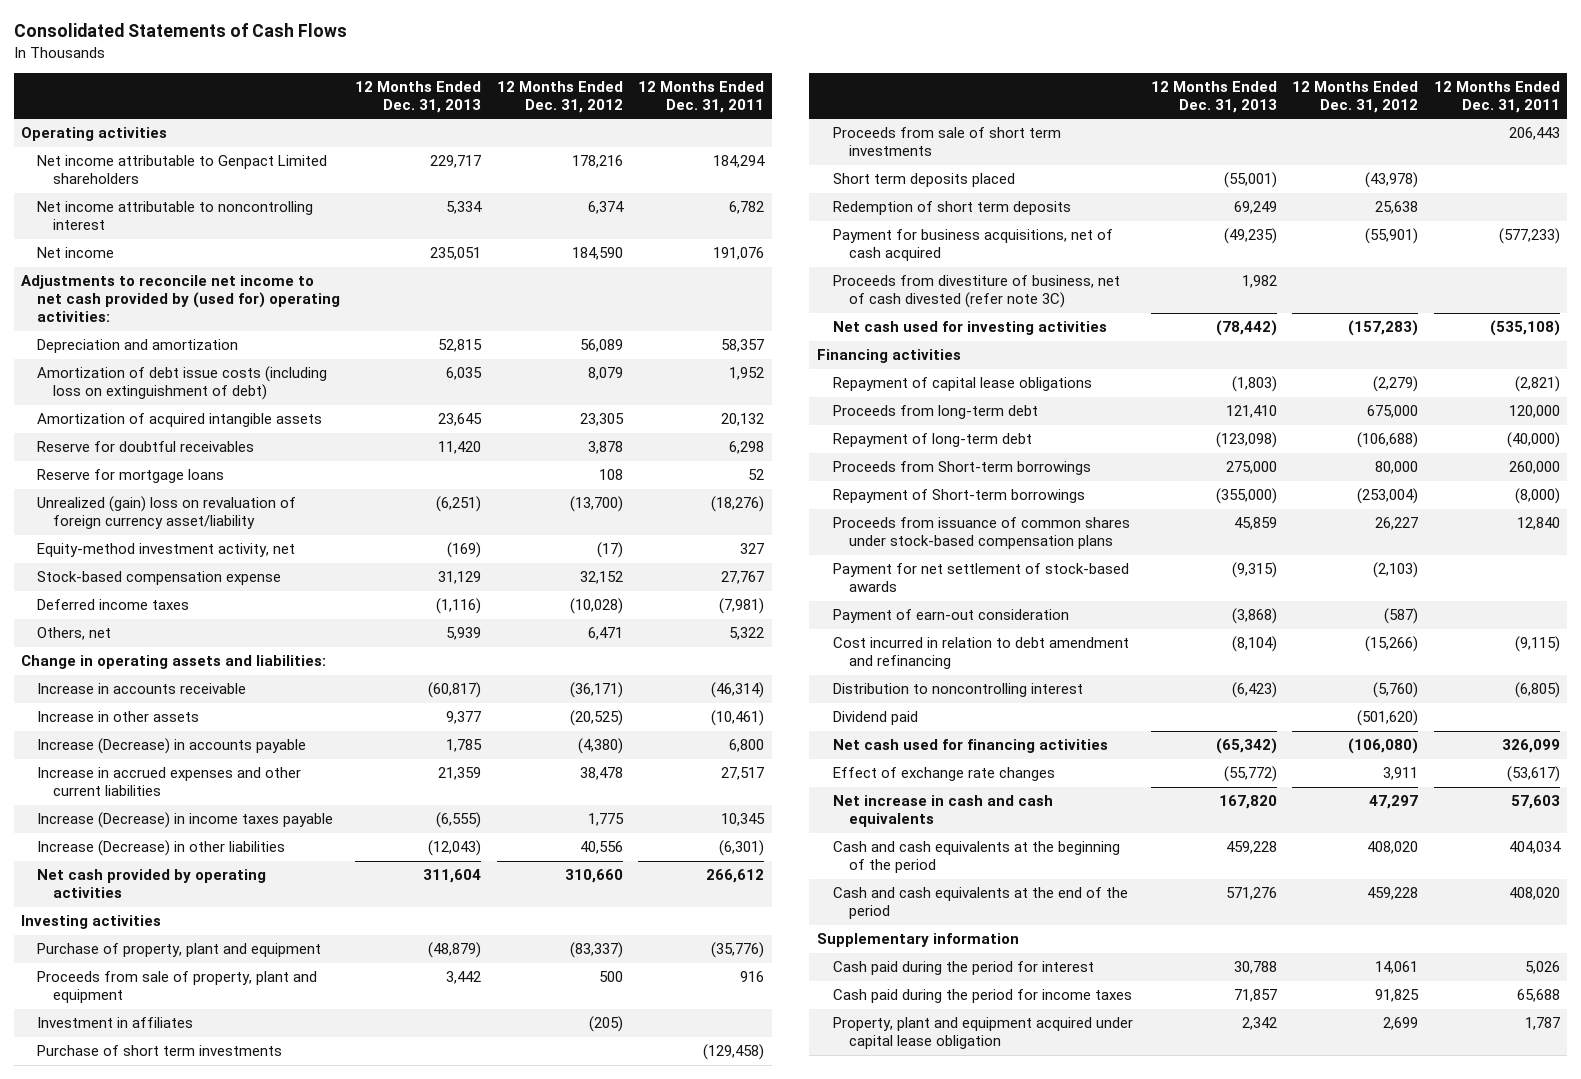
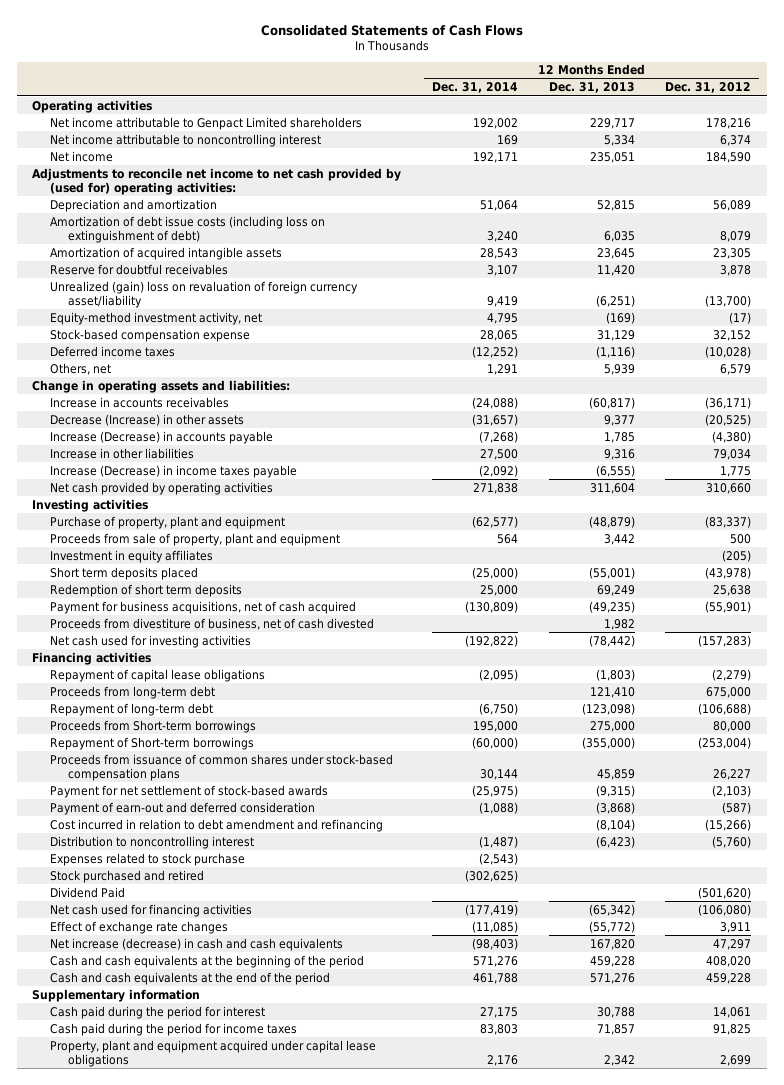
[637,81,764,113] 12 Months Ended Dec. 31, 2011 -> none
none -> [431,82,518,94] Dec. 31, 2014
[37,469,225,484] Reserve for mortgage loans -> none
[587,627,623,641] 6,471 -> [720,363,752,375] 6,579
[37,683,247,695] Increase in accounts receivable -> [50,396,230,408] Increase in accounts receivables
[37,711,200,723] Increase in other assets -> [50,413,245,426] Decrease (Increase) in other assets
[37,767,302,797] Increase in accrued expenses and other current liabilities -> [50,447,195,459] Increase in other liabilities
[438,767,482,781] 21,359 -> [603,448,635,460] 9,316
[579,767,623,781] 38,478 -> [713,448,752,460] 79,034
[37,840,286,857] Increase (Decrease) in other liabilities -> none
[37,1045,283,1057] Purchase of short term investments -> none
[832,127,1061,157] Proceeds from sale of short term investments -> none
[37,1017,194,1029] Investment in affiliates -> [50,549,214,563] Investment in equity affiliates
[832,275,1120,309] Proceeds from divestiture of business, net of cash divested (refer note 3C) -> [50,617,375,630] Proceeds from divestiture of business, net of cash divested
[832,609,1069,624] Payment of earn-out consideration -> [50,801,316,815] Payment of earn-out and deferred consideration
none -> [50,852,246,866] Expenses related to stock purchase
none -> [50,869,205,883] Stock purchased and retired
[832,711,918,726] Dividend paid -> [50,886,126,898] Dividend Paid
[832,795,1053,828] Net increase in cash and cash equivalents -> [50,937,344,951] Net increase (decrease) in cash and cash equivalents
[832,1017,1133,1050] Property, plant and equipment acquired under capital lease obligation -> [50,1039,377,1067] Property, plant and equipment acquired under capital lease obligations

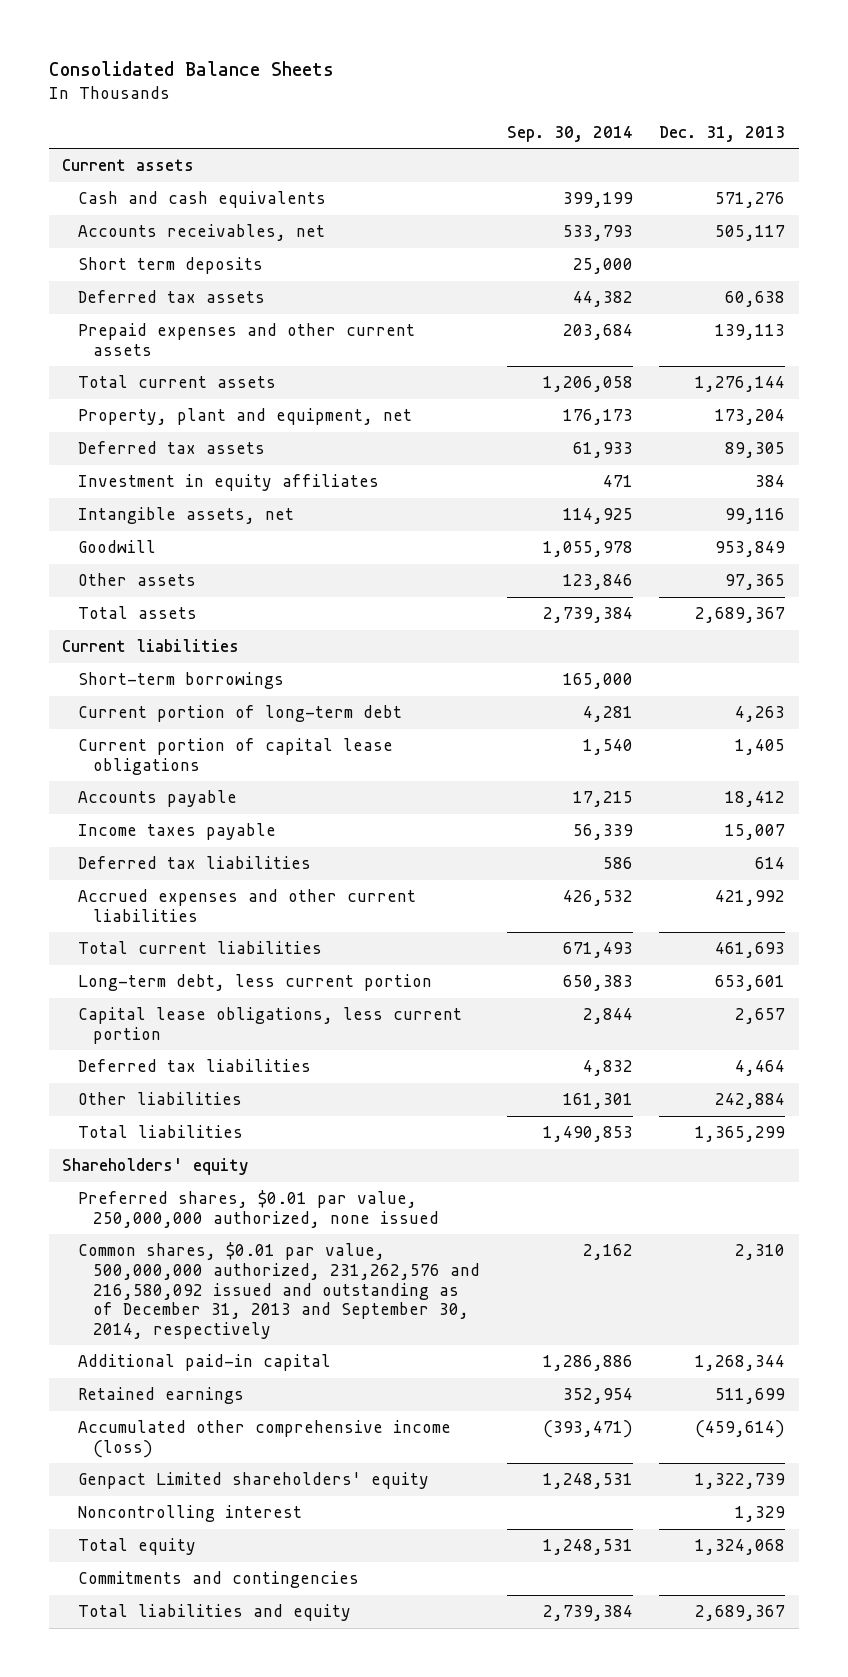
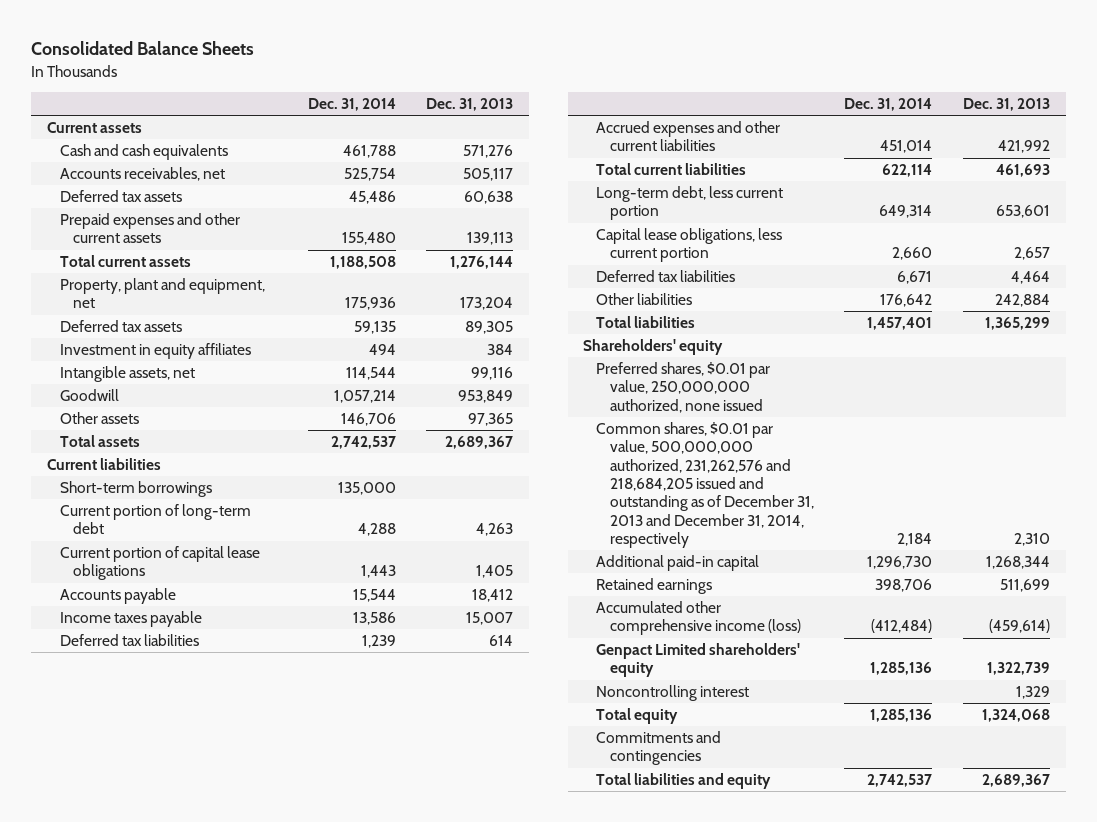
[506,125,633,142] Sep. 30, 2014 -> none
none -> [307,98,396,112] Dec. 31, 2014
[77,257,263,275] Short term deposits -> none
[77,1242,481,1339] Common shares, $0.01 par value, 500,000,000 authorized, 231,262,576 and 216,580,092 issued and outstanding as of December 31, 2013 and September 30, 2014, respectively -> [596,422,814,549] Common shares, $0.01 par value, 500,000,000 authorized, 231,262,576 and 218,684,205 issued and outstanding as of December 31, 2013 and December 31, 2014, respectively

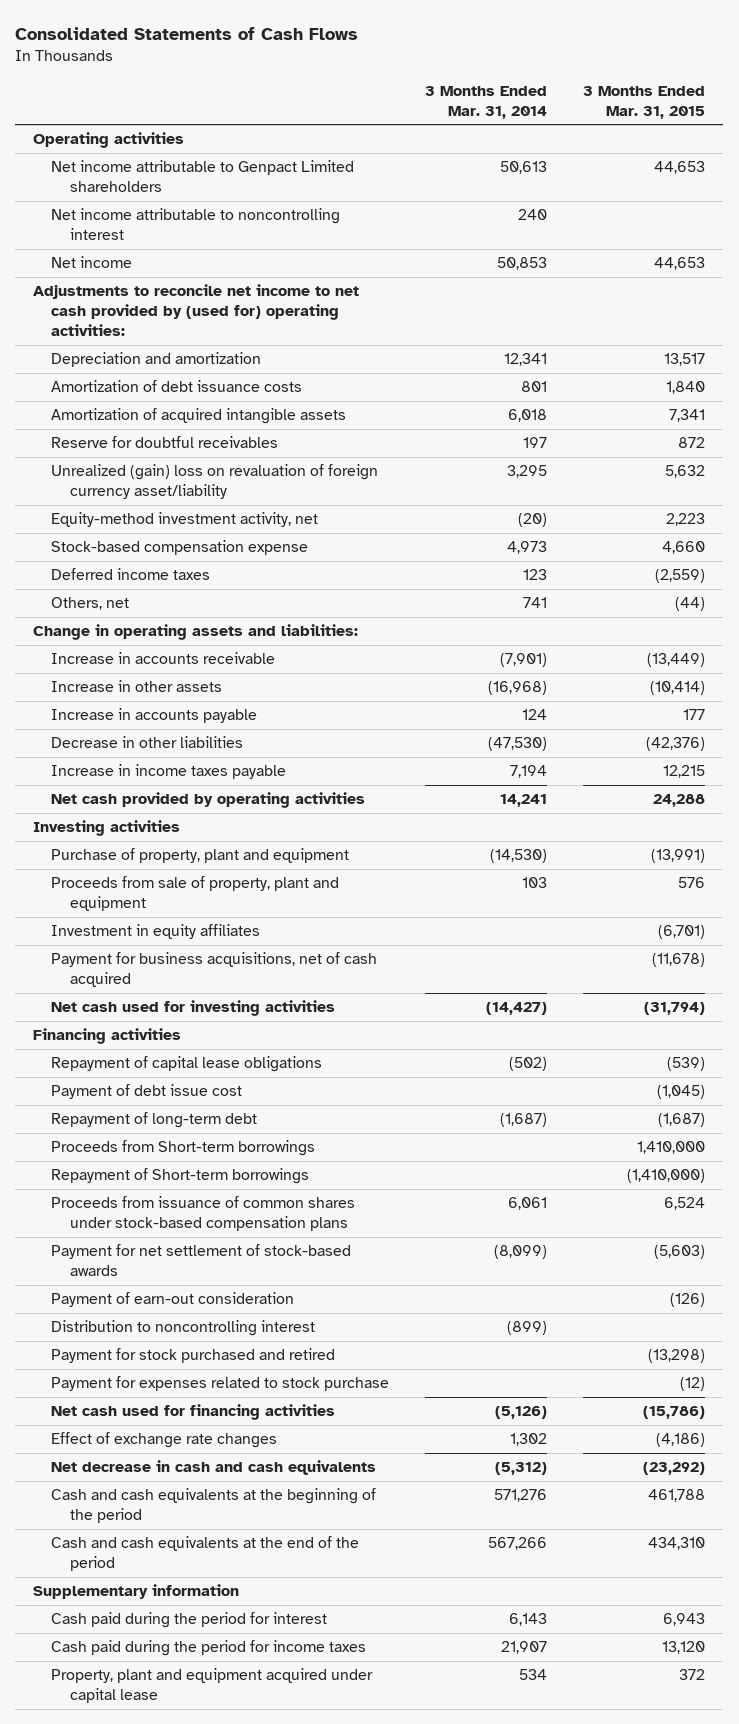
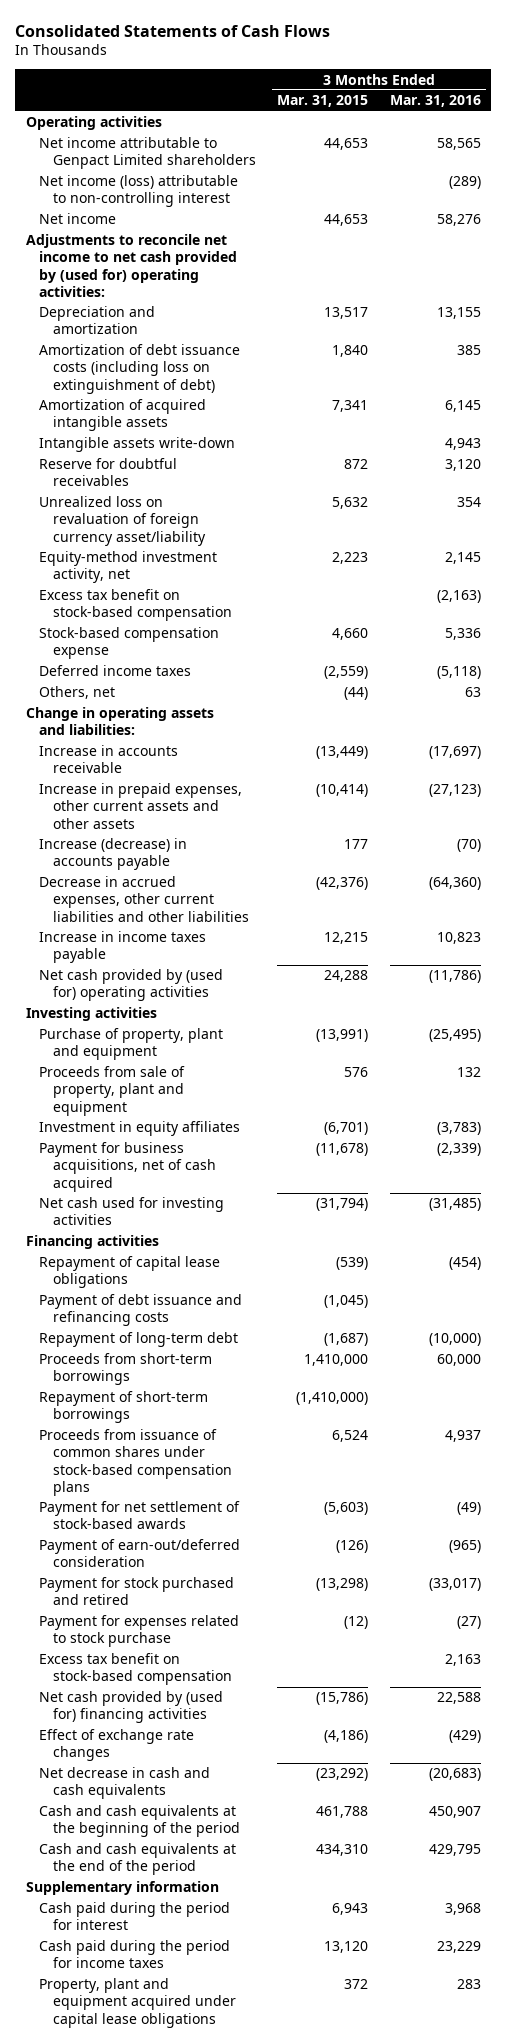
[425,85,548,119] 3 Months Ended Mar. 31, 2014 -> none
none -> [389,95,481,108] Mar. 31, 2016
[51,208,341,241] Net income attributable to noncontrolling interest -> [39,175,239,208] Net income (loss) attributable to non-controlling interest
[51,380,303,393] Amortization of debt issuance costs -> [39,344,241,394] Amortization of debt issuance costs (including loss on extinguishment of debt)
none -> [39,437,236,453] Intangible assets write-down
[51,464,379,500] Unrealized (gain) loss on revaluation of foreign currency asset/liability -> [39,496,206,546] Unrealized loss on revaluation of foreign currency asset/liability
none -> [39,589,232,622] Excess tax benefit on stock-based compensation
[51,680,223,693] Increase in other assets -> [39,783,243,829] Increase in prepaid expenses, other current assets and other assets
[51,708,258,724] Increase in accounts payable -> [39,838,188,871] Increase (decrease) in accounts payable
[51,736,244,749] Decrease in other liabilities -> [39,876,249,922] Decrease in accrued expenses, other current liabilities and other liabilities
[51,792,366,809] Net cash provided by operating activities -> [39,969,224,1002] Net cash provided by (used for) operating activities
[51,1084,243,1100] Payment of debt issue cost -> [39,1294,243,1327] Payment of debt issuance and refinancing costs
[51,1140,316,1157] Proceeds from Short-term borrowings -> [39,1353,213,1386] Proceeds from short-term borrowings
[51,1168,310,1185] Repayment of Short-term borrowings -> [39,1391,209,1424] Repayment of short-term borrowings
[51,1320,316,1337] Distribution to noncontrolling interest -> none
[51,1292,295,1308] Payment of earn-out consideration -> [39,1539,241,1568] Payment of earn-out/deferred consideration
none -> [39,1653,232,1686] Excess tax benefit on stock-based compensation
[51,1404,336,1421] Net cash used for financing activities -> [39,1691,224,1724] Net cash provided by (used for) financing activities
[51,1668,374,1704] Property, plant and equipment acquired under capital lease -> [39,1978,236,2028] Property, plant and equipment acquired under capital lease obligations

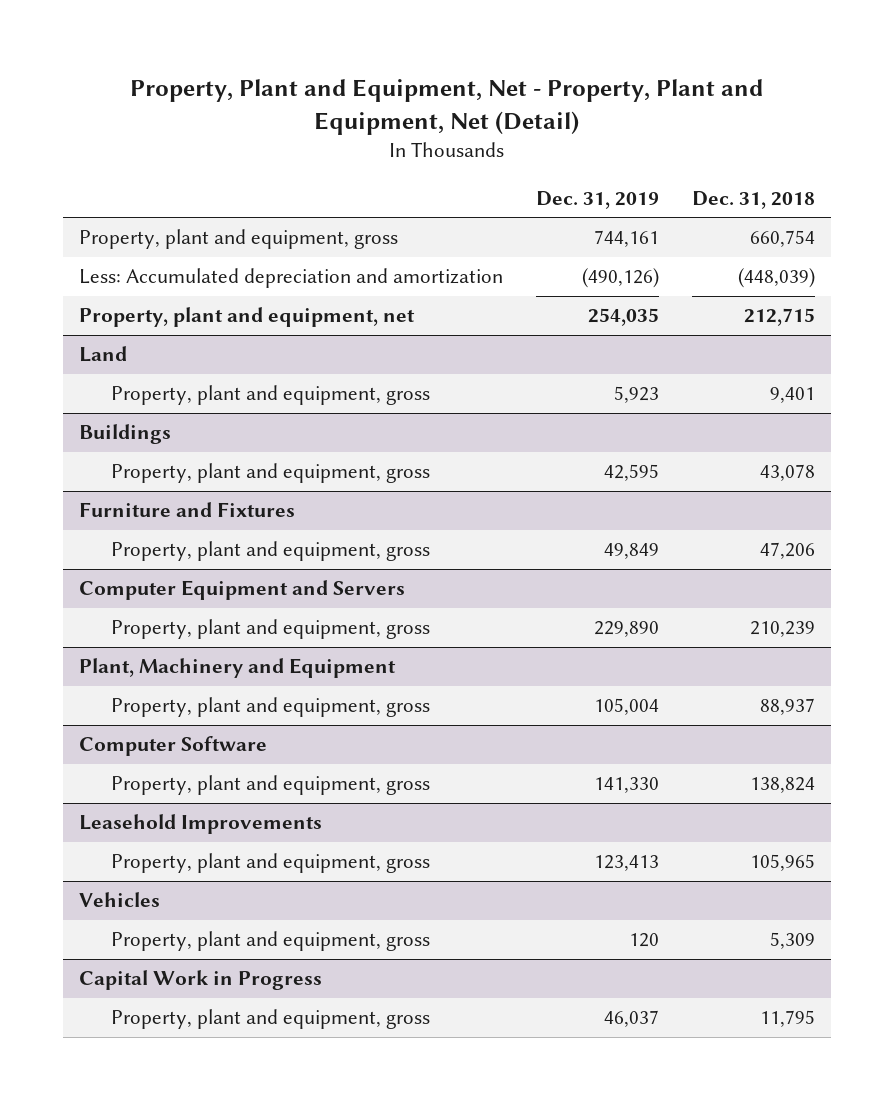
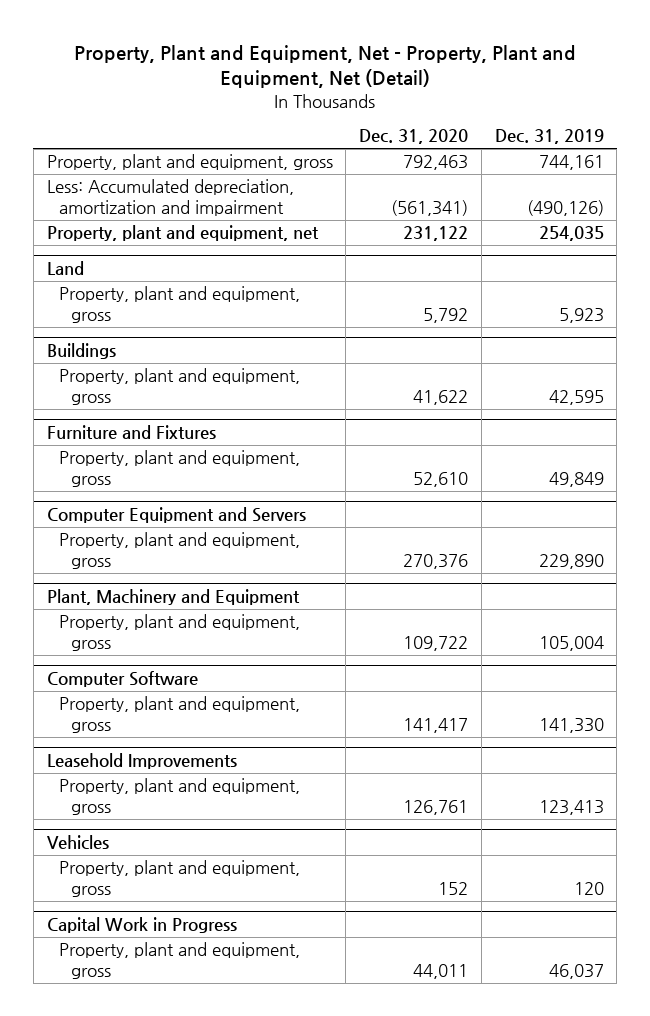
[691,190,815,209] Dec. 31, 2018 -> none
none -> [359,129,469,145] Dec. 31, 2020
[79,268,504,289] Less: Accumulated depreciation and amortization -> [46,179,294,217] Less: Accumulated depreciation, amortization and impairment

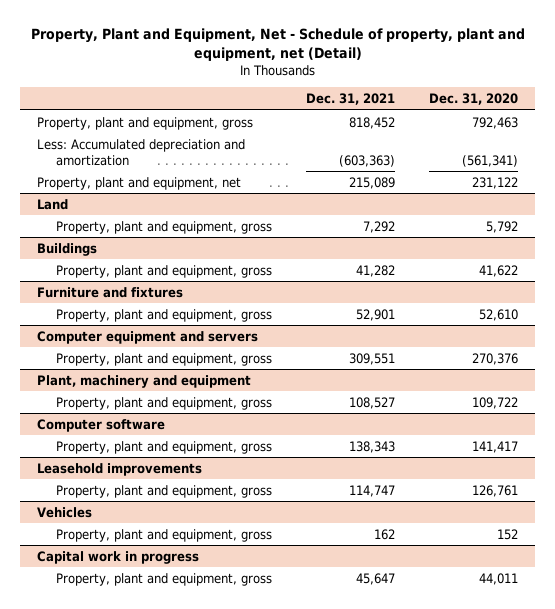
[74,44,577,89] Property, Plant and Equipment, Net - Property, Plant and Equipment, Net (Detail) -> [30,28,525,62] Property, Plant and Equipment, Net - Schedule of property, plant and equipment, net (Detail)
[494,129,604,145] Dec. 31, 2019 -> none
none -> [305,92,395,105] Dec. 31, 2021
[46,179,294,217] Less: Accumulated depreciation, amortization and impairment -> [37,138,246,166] Less: Accumulated depreciation and amortization
[46,424,216,439] Furniture and Fixtures -> [37,286,184,298] Furniture and fixtures
[46,506,306,523] Computer Equipment and Servers -> [37,330,259,344] Computer equipment and servers
[46,588,300,605] Plant, Machinery and Equipment -> [37,374,252,388] Plant, machinery and equipment
[46,670,198,687] Computer Software -> [37,418,166,432] Computer software
[46,752,237,769] Leasehold Improvements -> [37,462,203,476] Leasehold improvements
[46,916,237,933] Capital Work in Progress -> [37,550,200,564] Capital work in progress

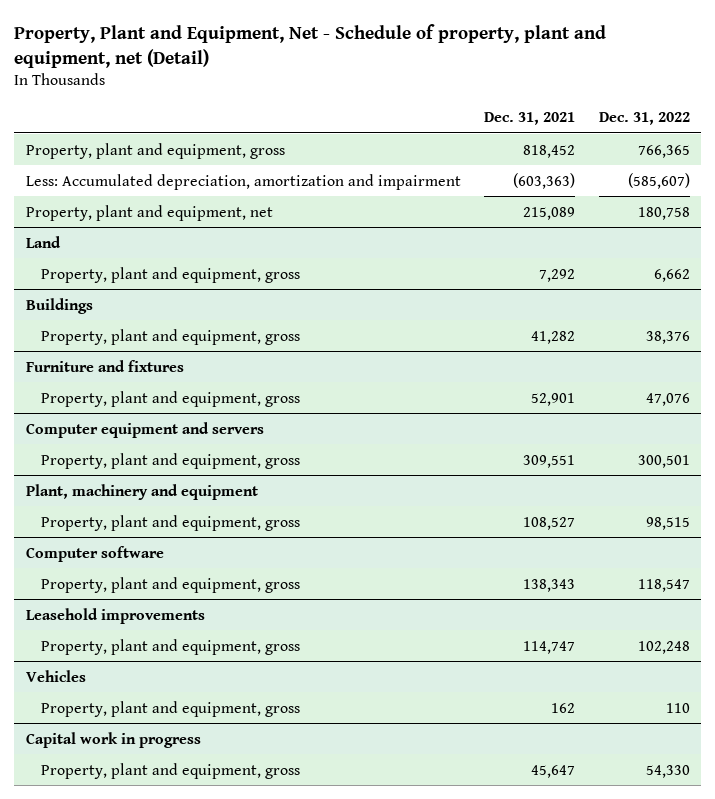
[429,92,519,105] Dec. 31, 2020 -> none
none -> [598,112,690,126] Dec. 31, 2022
[37,138,246,166] Less: Accumulated depreciation and amortization -> [25,173,461,190] Less: Accumulated depreciation, amortization and impairment

